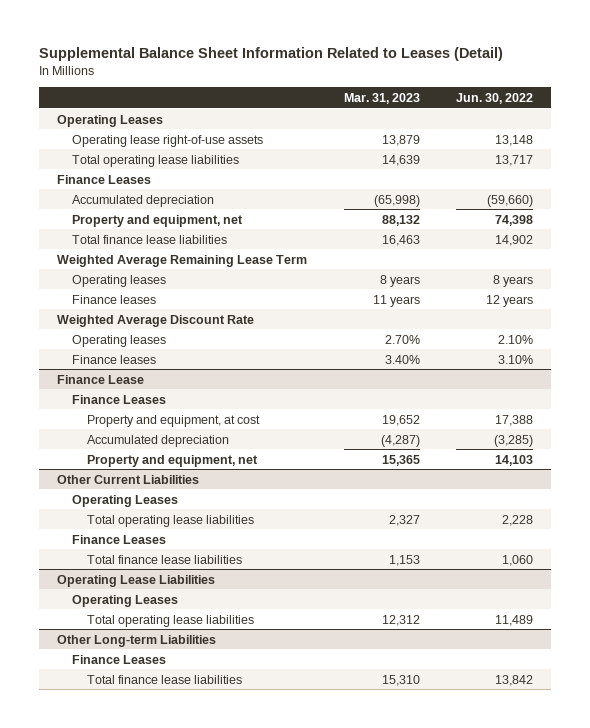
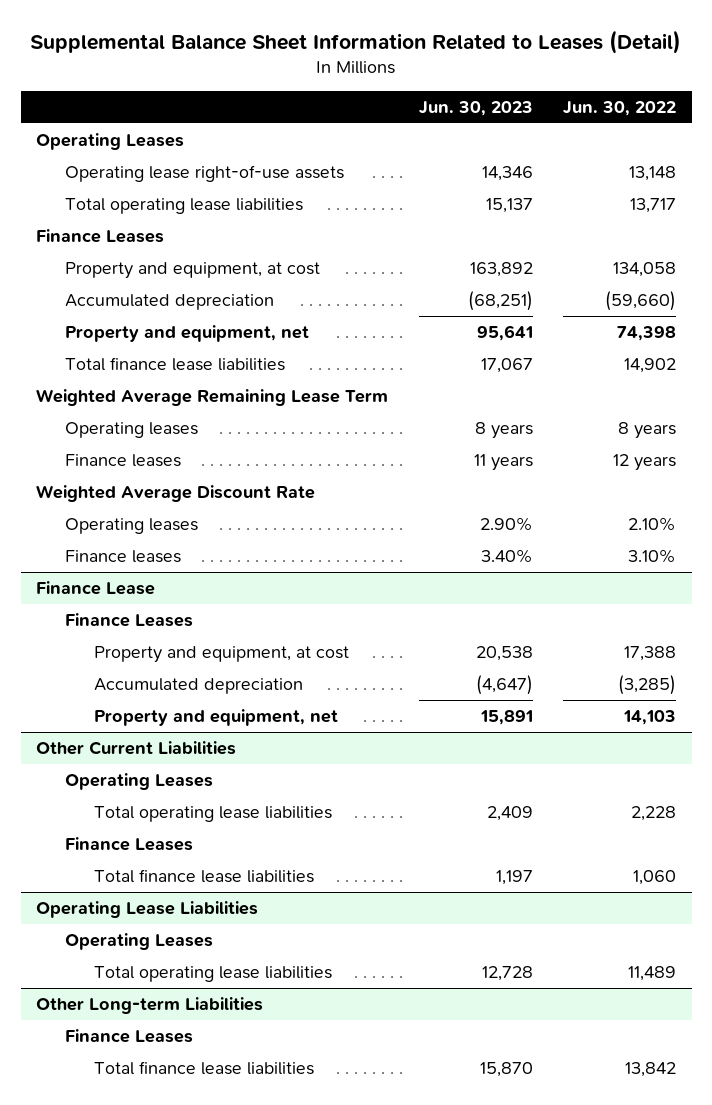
[343,92,420,104] Mar. 31, 2023 -> none
none -> [418,101,533,117] Jun. 30, 2023
none -> [64,261,320,279] Property and equipment, at cost

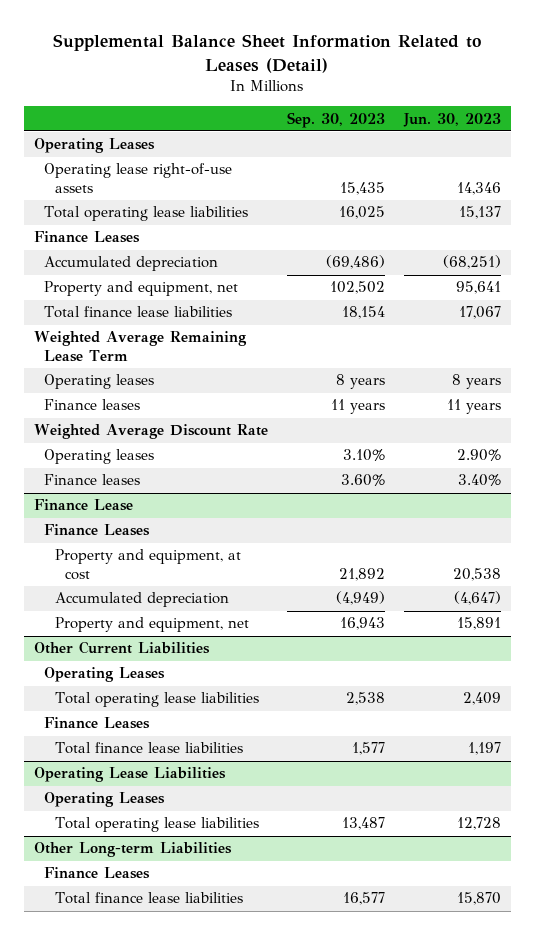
[563,101,677,117] Jun. 30, 2022 -> none
none -> [286,111,385,128] Sep. 30, 2023
[64,261,320,279] Property and equipment, at cost -> none

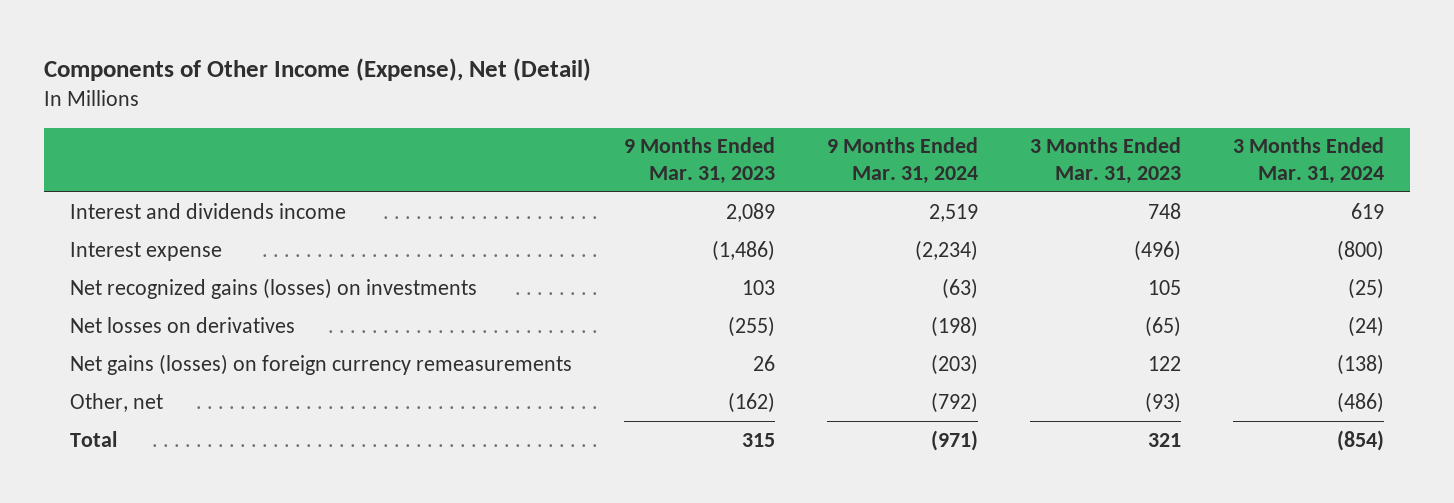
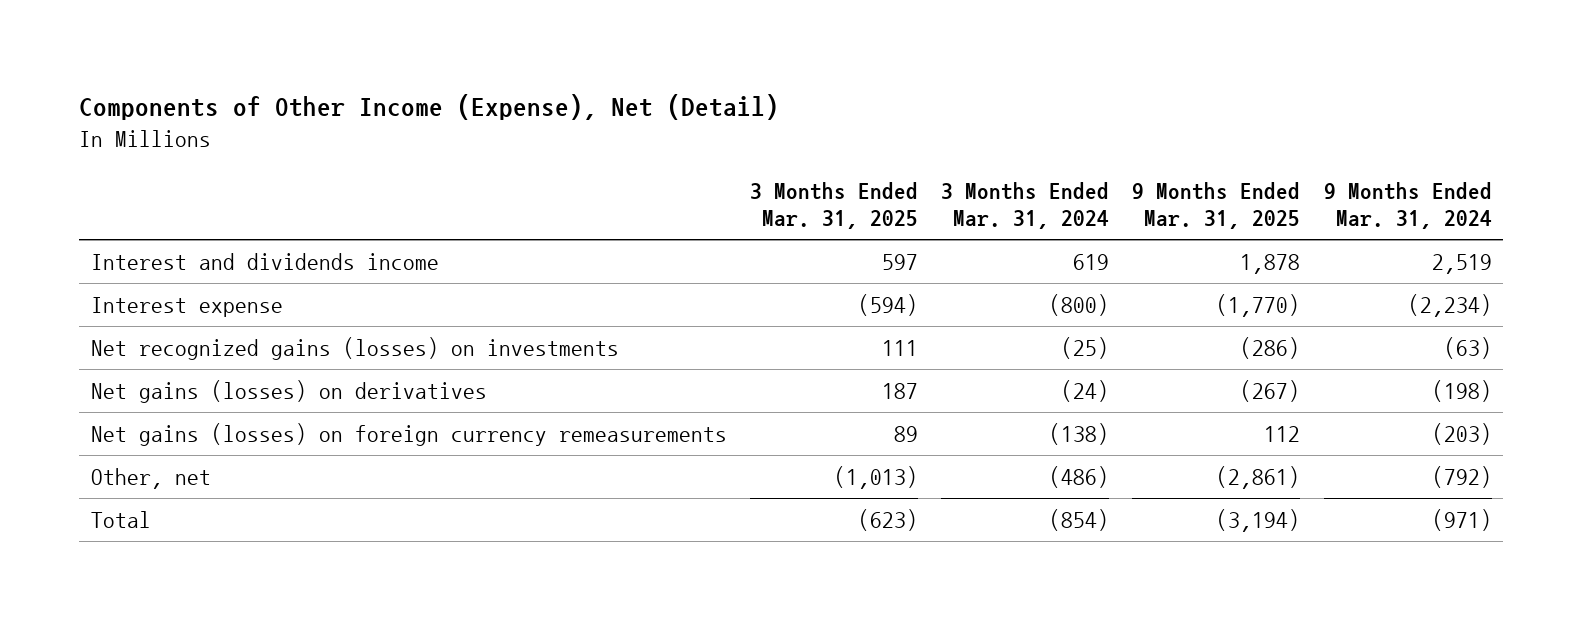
[624,137,776,185] 9 Months Ended Mar. 31, 2023 -> none
[1030,137,1182,185] 3 Months Ended Mar. 31, 2023 -> none
none -> [749,182,918,230] 3 Months Ended Mar. 31, 2025
none -> [1132,182,1301,230] 9 Months Ended Mar. 31, 2025
[69,316,295,333] Net losses on derivatives -> [90,379,487,403] Net gains (losses) on derivatives

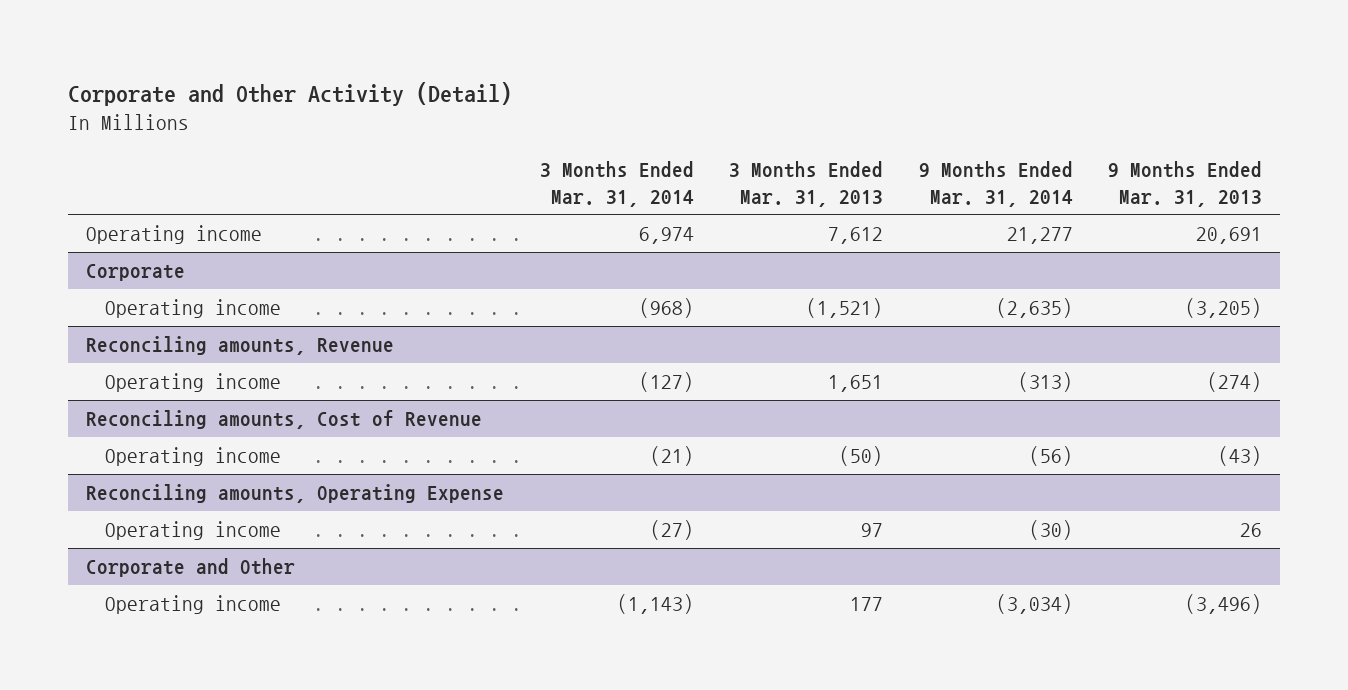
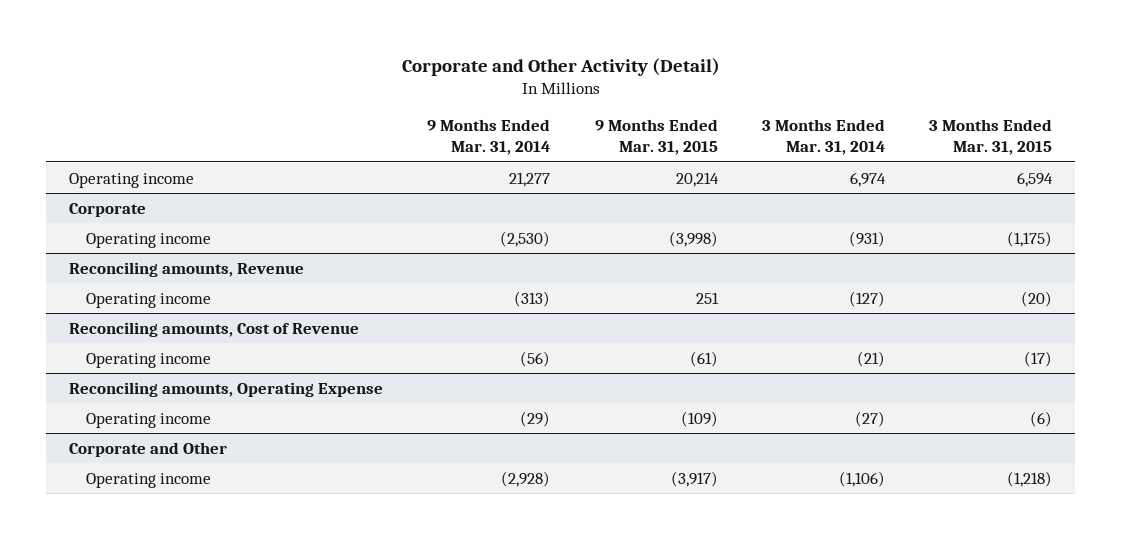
[729,160,884,207] 3 Months Ended Mar. 31, 2013 -> none
[1108,160,1263,207] 9 Months Ended Mar. 31, 2013 -> none
none -> [594,119,718,156] 9 Months Ended Mar. 31, 2015
none -> [929,119,1053,156] 3 Months Ended Mar. 31, 2015
[638,298,694,319] (968) -> [848,230,885,247] (931)
[995,298,1073,319] (2,635) -> [500,230,551,247] (2,530)
[1028,520,1073,541] (30) -> [520,410,551,427] (29)
[616,594,694,615] (1,143) -> [838,470,885,487] (1,106)
[995,594,1073,615] (3,034) -> [501,470,551,487] (2,928)

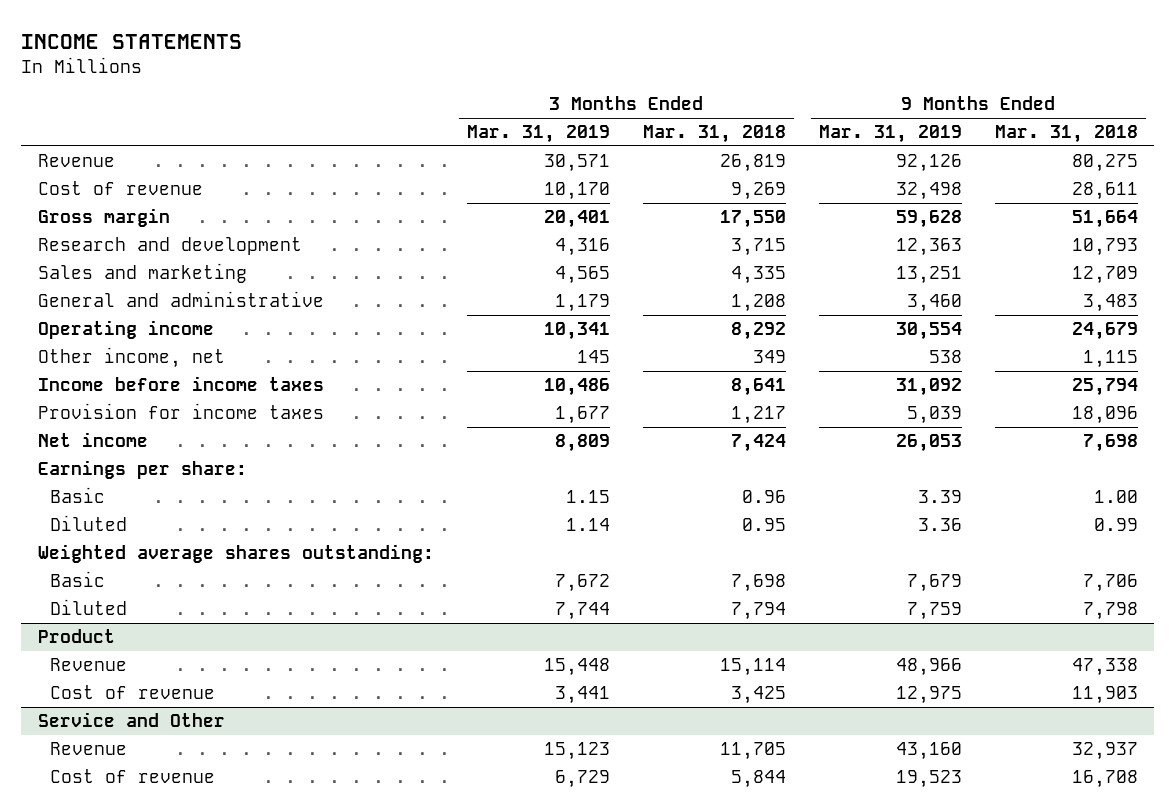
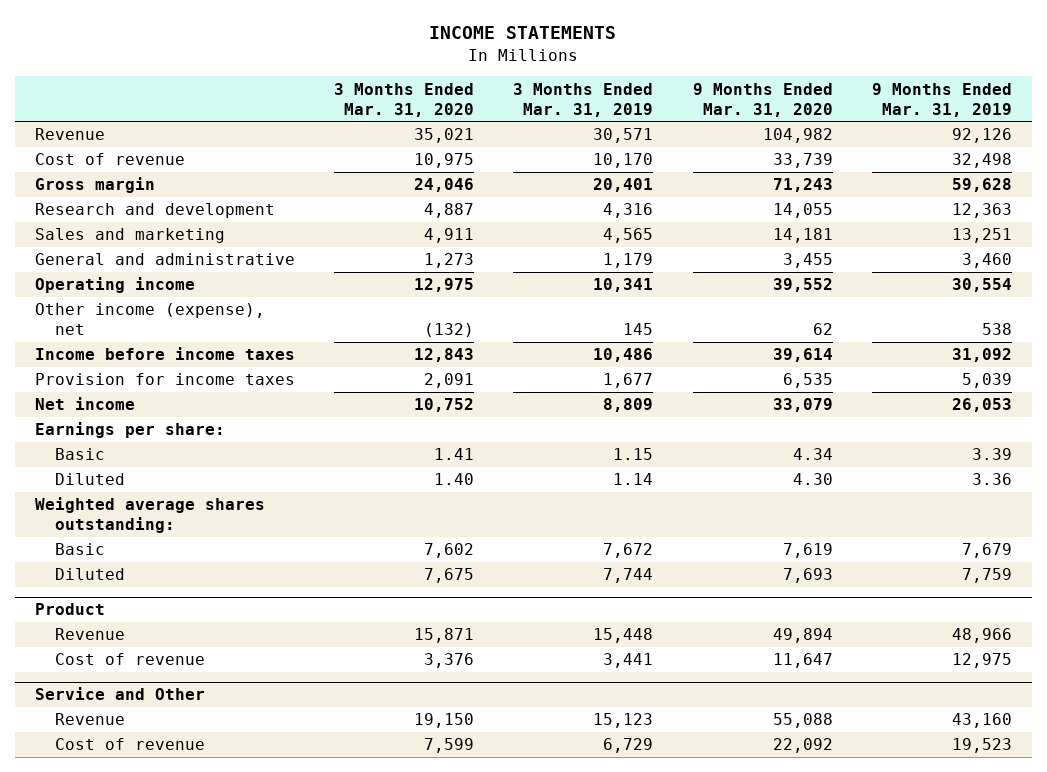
[642,125,786,144] Mar. 31, 2018 -> none
[994,125,1138,144] Mar. 31, 2018 -> none
none -> [334,82,475,117] 3 Months Ended Mar. 31, 2020
none -> [692,82,833,117] 9 Months Ended Mar. 31, 2020
[37,347,225,369] Other income, net -> [34,303,265,336] Other income (expense), net

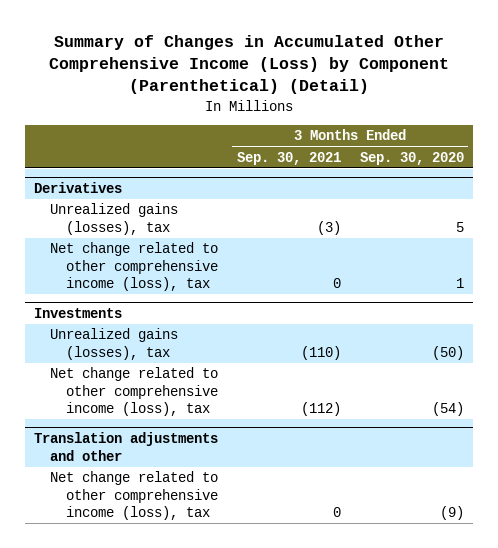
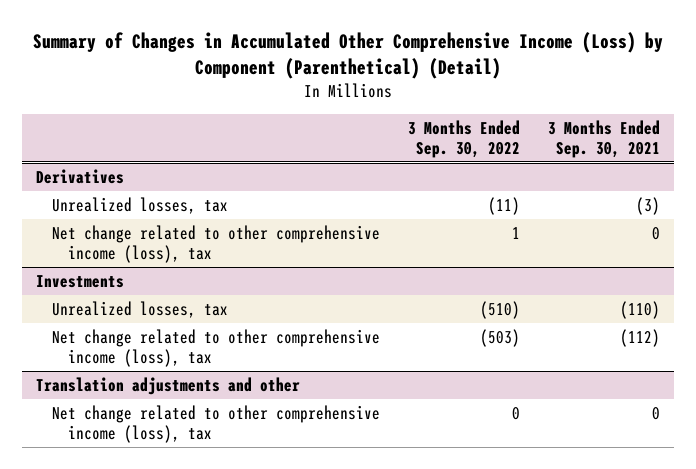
[359,151,464,165] Sep. 30, 2020 -> none
none -> [408,119,521,158] 3 Months Ended Sep. 30, 2022
[49,203,178,235] Unrealized gains (losses), tax -> [52,196,229,214] Unrealized losses, tax
[49,328,178,360] Unrealized gains (losses), tax -> [52,300,229,318] Unrealized losses, tax

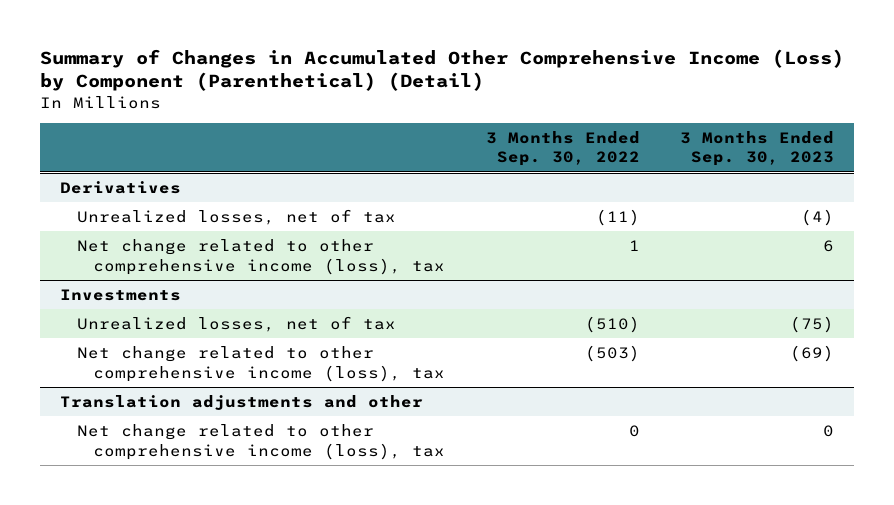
[548,119,661,158] 3 Months Ended Sep. 30, 2021 -> none
none -> [679,130,834,167] 3 Months Ended Sep. 30, 2023
[52,196,229,214] Unrealized losses, tax -> [76,209,396,226] Unrealized losses, net of tax
[52,300,229,318] Unrealized losses, tax -> [76,316,396,333] Unrealized losses, net of tax

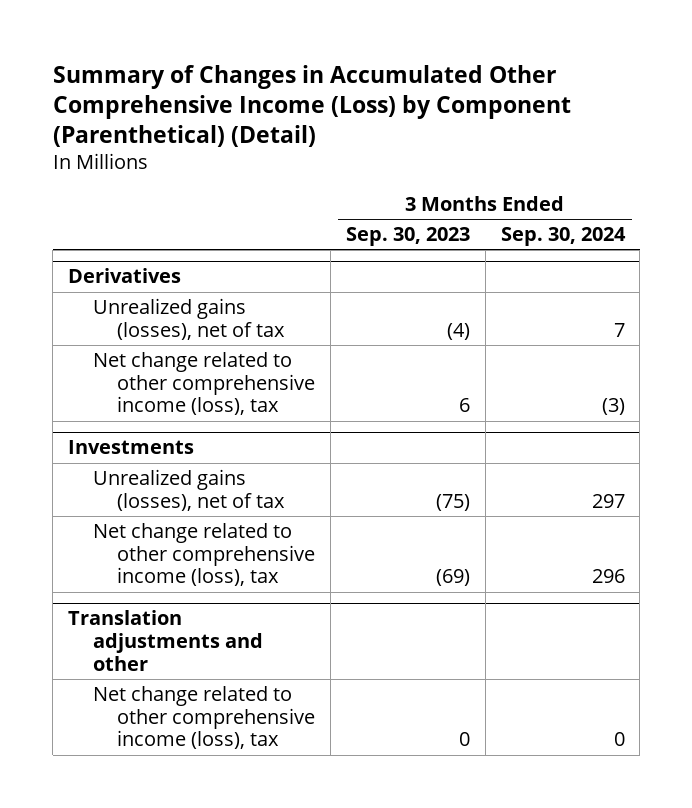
[485,130,640,167] 3 Months Ended Sep. 30, 2022 -> none
none -> [500,227,626,247] Sep. 30, 2024
[76,209,396,226] Unrealized losses, net of tax -> [92,298,286,340] Unrealized gains (losses), net of tax
[76,316,396,333] Unrealized losses, net of tax -> [92,469,286,511] Unrealized gains (losses), net of tax

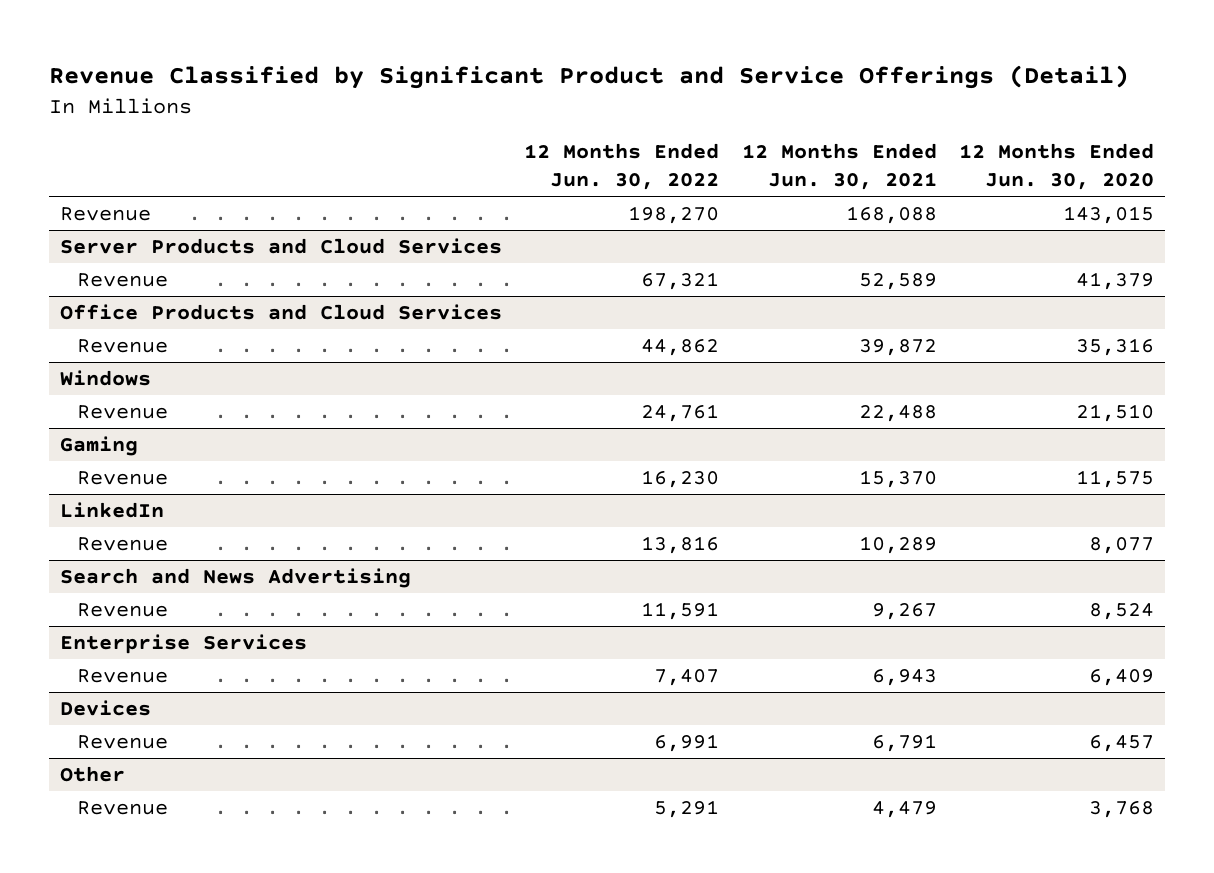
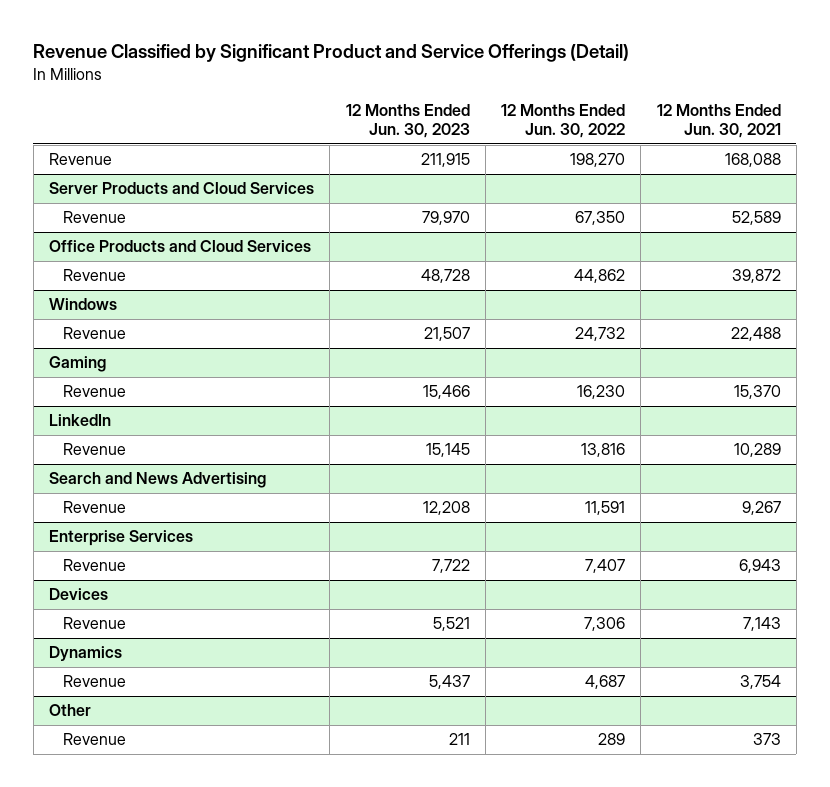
[958,143,1154,191] 12 Months Ended Jun. 30, 2020 -> none
none -> [345,104,470,139] 12 Months Ended Jun. 30, 2023
[641,272,720,291] 67,321 -> [575,211,626,226] 67,350
[641,404,720,423] 24,761 -> [575,327,626,342] 24,732
[654,734,720,753] 6,991 -> [584,617,626,632] 7,306
[871,734,937,753] 6,791 -> [742,617,781,632] 7,143
none -> [49,646,123,662] Dynamics
none -> [63,675,127,688] Revenue
[654,800,720,819] 5,291 -> [598,733,626,746] 289
[871,801,937,819] 4,479 -> [752,733,781,746] 373

